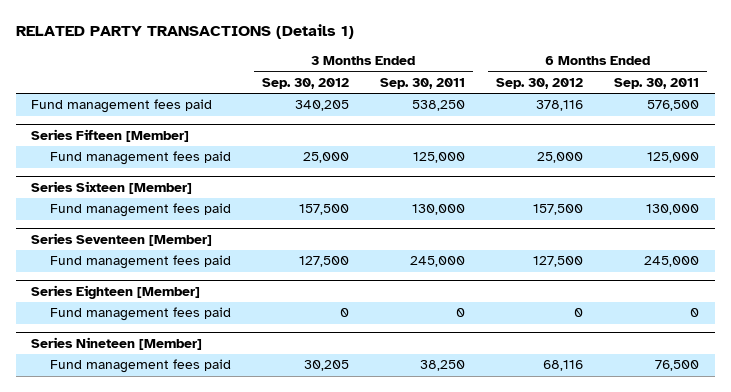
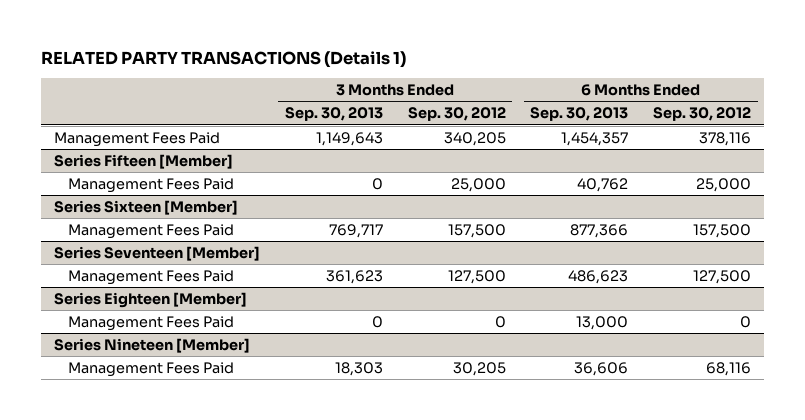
[379,78,465,90] Sep. 30, 2011 -> none
[614,78,700,90] Sep. 30, 2011 -> none
none -> [284,107,383,122] Sep. 30, 2013
none -> [530,107,629,122] Sep. 30, 2013
[31,99,213,114] Fund management fees paid -> [53,131,220,147] Management Fees Paid
[49,151,231,166] Fund management fees paid -> [68,177,235,193] Management Fees Paid
[49,203,231,218] Fund management fees paid -> [68,223,235,239] Management Fees Paid
[49,255,231,270] Fund management fees paid -> [68,269,235,285] Management Fees Paid
[49,307,231,322] Fund management fees paid -> [68,315,235,331] Management Fees Paid
[49,359,231,374] Fund management fees paid -> [68,361,235,377] Management Fees Paid

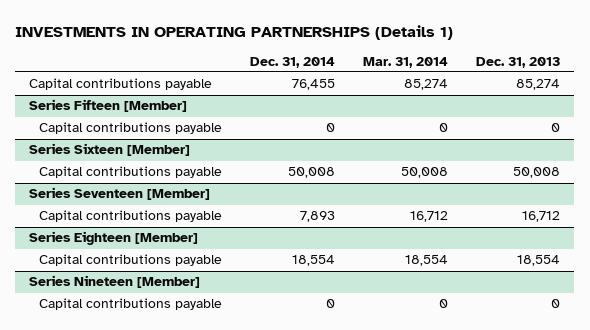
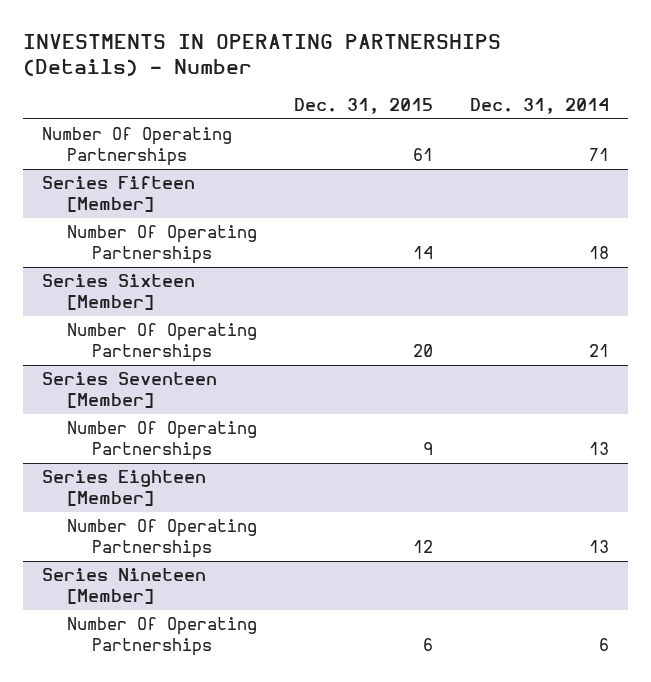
[15,24,454,40] INVESTMENTS IN OPERATING PARTNERSHIPS (Details 1) -> [23,33,502,77] INVESTMENTS IN OPERATING PARTNERSHIPS (Details) - Number
[363,56,449,68] Mar. 31, 2014 -> none
[476,56,561,68] Dec. 31, 2013 -> none
none -> [294,97,434,114] Dec. 31, 2015
[29,78,213,91] Capital contributions payable -> none
none -> [41,127,232,166] Number Of Operating Partnerships
[39,122,223,135] Capital contributions payable -> none
none -> [67,225,258,264] Number Of Operating Partnerships
[39,166,223,179] Capital contributions payable -> none
none -> [67,323,258,362] Number Of Operating Partnerships
[39,210,223,223] Capital contributions payable -> none
none -> [67,421,258,460] Number Of Operating Partnerships
[39,254,223,267] Capital contributions payable -> none
none -> [67,519,258,558] Number Of Operating Partnerships
[39,298,223,311] Capital contributions payable -> none
none -> [67,617,258,656] Number Of Operating Partnerships

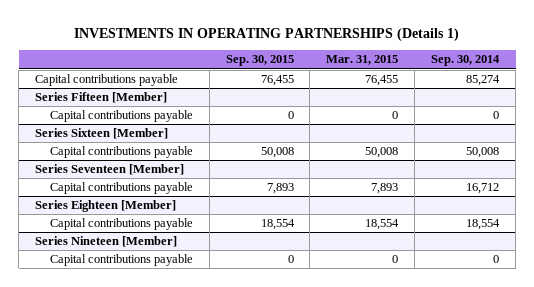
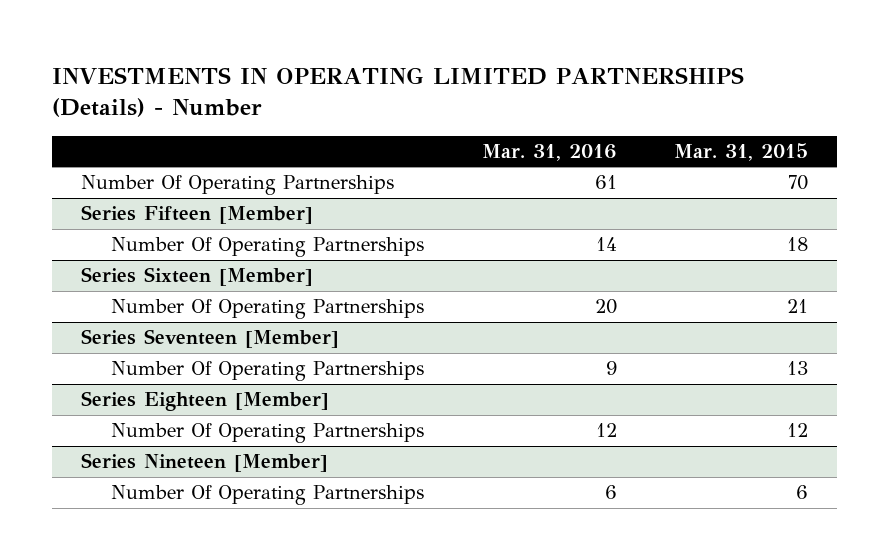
[74,27,460,41] INVESTMENTS IN OPERATING PARTNERSHIPS (Details 1) -> [52,66,745,118] INVESTMENTS IN OPERATING LIMITED PARTNERSHIPS (Details) - Number
[225,55,294,67] Sep. 30, 2015 -> none
[431,55,501,67] Sep. 30, 2014 -> none
none -> [481,143,617,161] Mar. 31, 2016
[35,74,179,87] Capital contributions payable -> none
none -> [81,175,395,196] Number Of Operating Partnerships
[49,110,193,123] Capital contributions payable -> none
none -> [111,237,425,258] Number Of Operating Partnerships
[49,146,193,159] Capital contributions payable -> none
none -> [111,299,425,320] Number Of Operating Partnerships
[49,182,193,195] Capital contributions payable -> none
none -> [111,361,425,382] Number Of Operating Partnerships
[49,218,193,231] Capital contributions payable -> none
none -> [111,423,425,444] Number Of Operating Partnerships
[49,254,193,267] Capital contributions payable -> none
none -> [111,485,425,506] Number Of Operating Partnerships

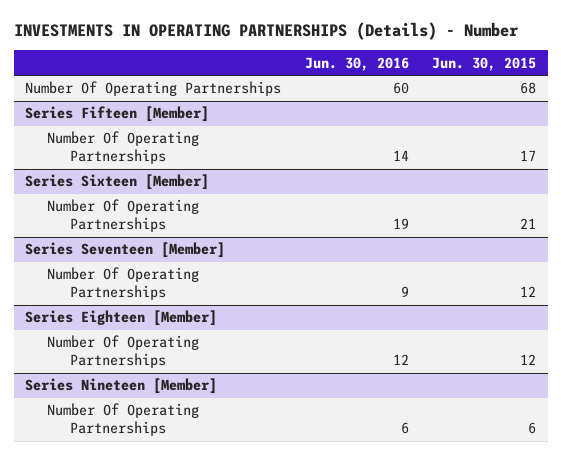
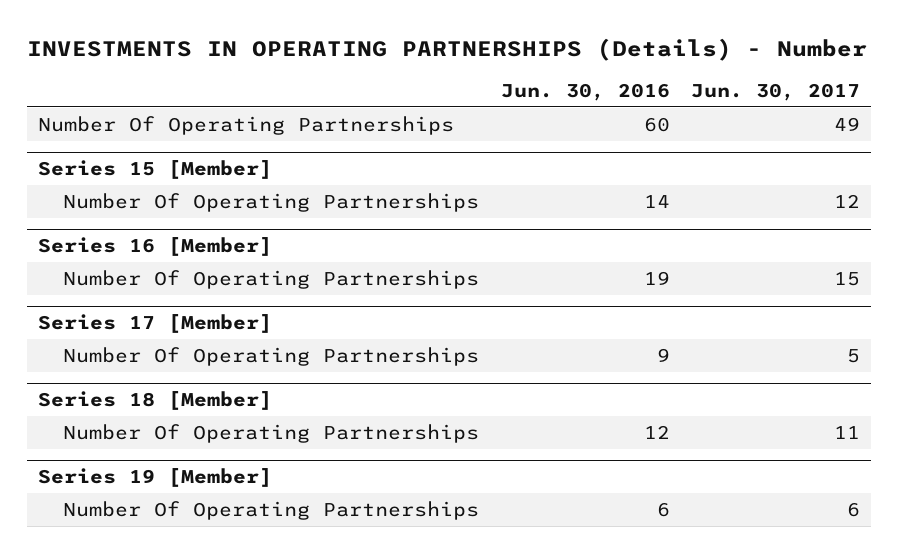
[432,56,537,71] Jun. 30, 2015 -> none
none -> [691,82,861,101] Jun. 30, 2017
[25,106,210,123] Series Fifteen [Member] -> [37,160,272,180] Series 15 [Member]
[25,174,210,191] Series Sixteen [Member] -> [37,237,272,257] Series 16 [Member]
[25,242,226,259] Series Seventeen [Member] -> [37,314,272,334] Series 17 [Member]
[25,310,218,327] Series Eighteen [Member] -> [37,391,272,411] Series 18 [Member]
[25,378,218,395] Series Nineteen [Member] -> [37,468,272,488] Series 19 [Member]

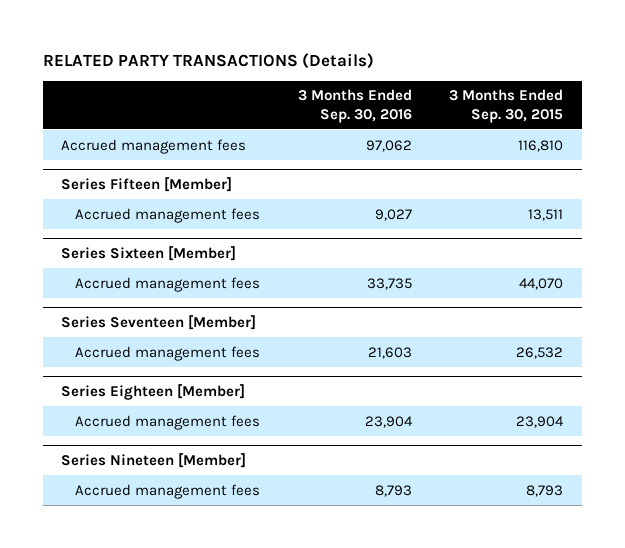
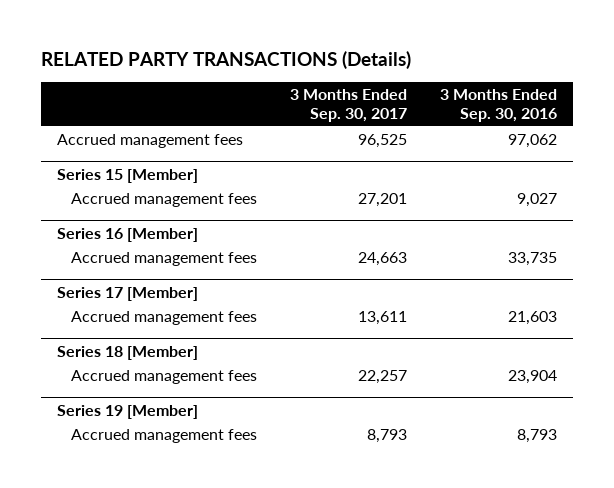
[449,89,564,123] 3 Months Ended Sep. 30, 2015 -> none
none -> [289,89,407,123] 3 Months Ended Sep. 30, 2017
[61,176,233,192] Series Fifteen [Member] -> [57,168,199,183] Series 15 [Member]
[61,245,237,261] Series Sixteen [Member] -> [57,227,199,242] Series 16 [Member]
[61,314,257,330] Series Seventeen [Member] -> [57,286,199,301] Series 17 [Member]
[61,383,246,400] Series Eighteen [Member] -> [57,345,199,360] Series 18 [Member]
[61,452,247,468] Series Nineteen [Member] -> [57,404,199,419] Series 19 [Member]

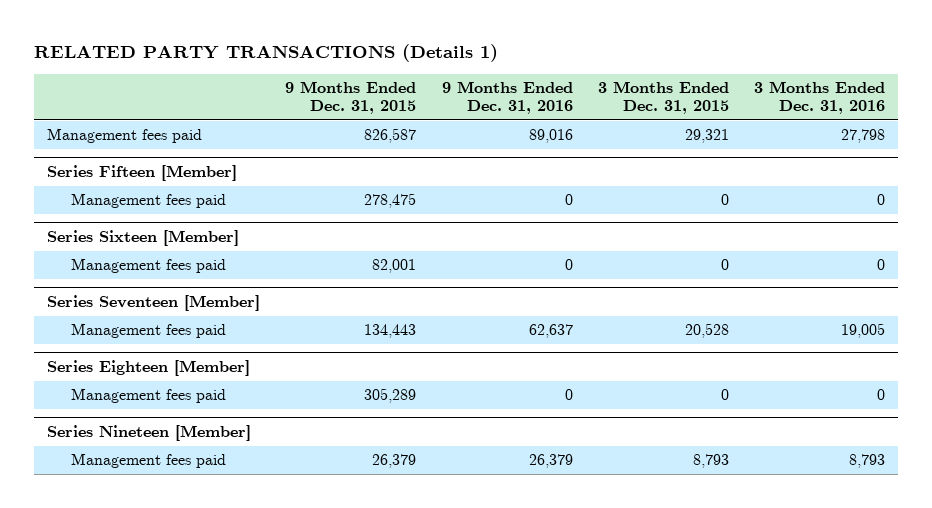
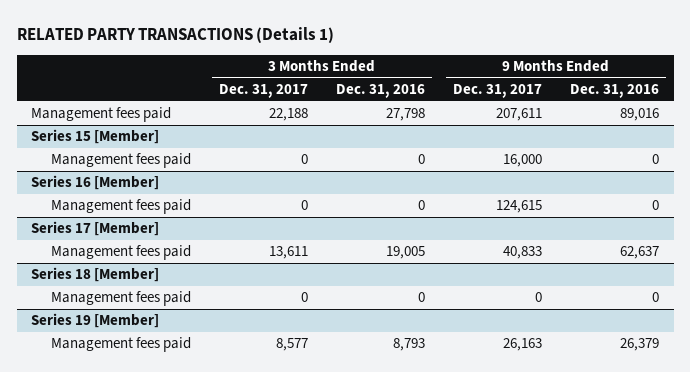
[285,81,417,115] 9 Months Ended Dec. 31, 2015 -> none
[598,81,730,115] 3 Months Ended Dec. 31, 2015 -> none
none -> [218,84,308,99] Dec. 31, 2017
none -> [453,84,543,99] Dec. 31, 2017
[46,165,237,182] Series Fifteen [Member] -> [30,129,159,145] Series 15 [Member]
[46,230,239,247] Series Sixteen [Member] -> [30,175,159,191] Series 16 [Member]
[46,295,260,312] Series Seventeen [Member] -> [30,221,159,237] Series 17 [Member]
[46,360,250,377] Series Eighteen [Member] -> [30,267,159,283] Series 18 [Member]
[46,425,251,442] Series Nineteen [Member] -> [30,313,159,329] Series 19 [Member]

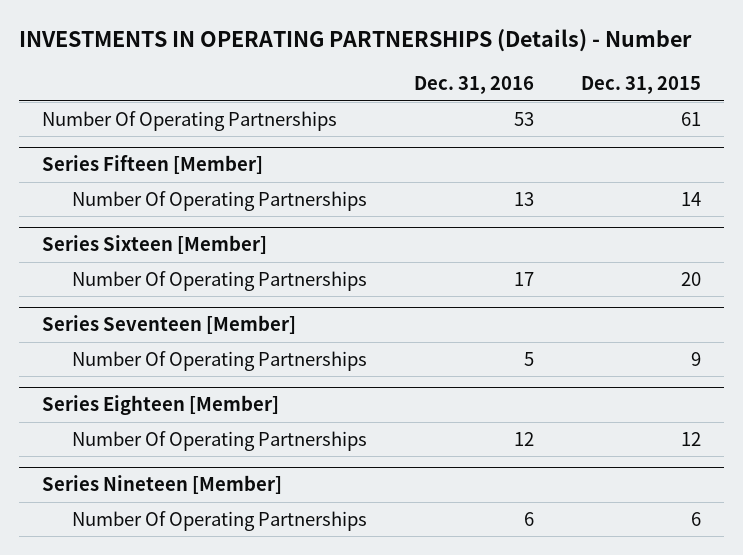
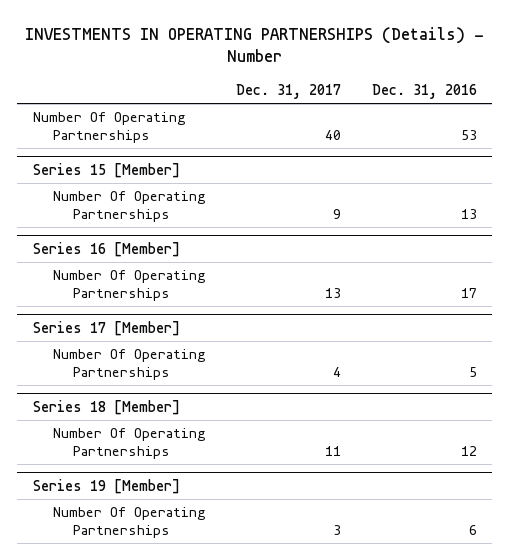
[580,76,701,95] Dec. 31, 2015 -> none
none -> [236,83,342,99] Dec. 31, 2017
[42,155,264,175] Series Fifteen [Member] -> [32,163,180,179] Series 15 [Member]
[42,235,268,255] Series Sixteen [Member] -> [32,242,180,258] Series 16 [Member]
[42,315,297,335] Series Seventeen [Member] -> [32,321,180,337] Series 17 [Member]
[42,395,280,416] Series Eighteen [Member] -> [32,400,180,416] Series 18 [Member]
[42,475,283,495] Series Nineteen [Member] -> [32,479,180,495] Series 19 [Member]

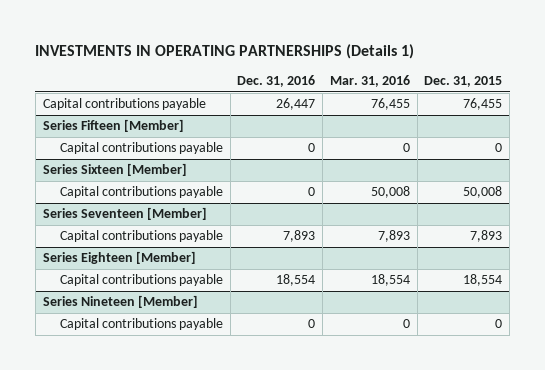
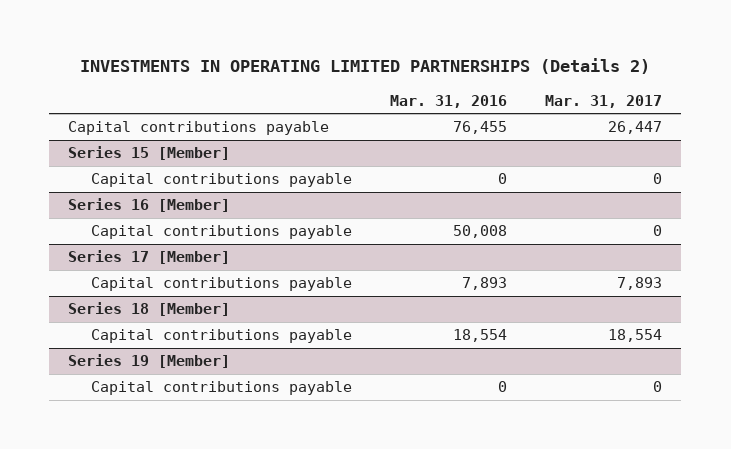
[35,44,415,60] INVESTMENTS IN OPERATING PARTNERSHIPS (Details 1) -> [80,58,651,75] INVESTMENTS IN OPERATING LIMITED PARTNERSHIPS (Details 2)
[237,75,316,88] Dec. 31, 2016 -> none
[424,76,503,88] Dec. 31, 2015 -> none
none -> [545,94,663,108] Mar. 31, 2017
[42,119,184,133] Series Fifteen [Member] -> [68,146,231,161] Series 15 [Member]
[42,163,187,177] Series Sixteen [Member] -> [68,198,231,213] Series 16 [Member]
[42,207,207,221] Series Seventeen [Member] -> [68,250,231,265] Series 17 [Member]
[42,251,196,265] Series Eighteen [Member] -> [68,302,231,317] Series 18 [Member]
[42,295,198,309] Series Nineteen [Member] -> [68,354,231,369] Series 19 [Member]

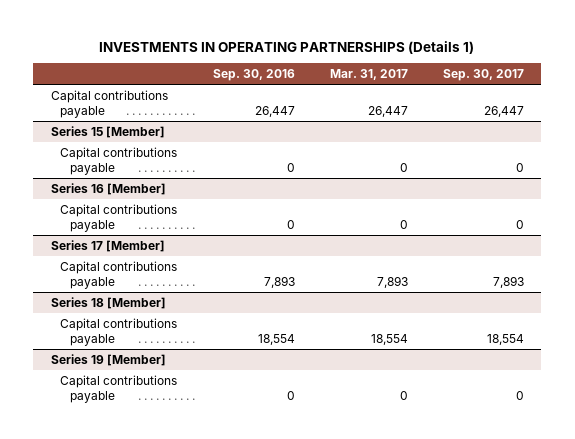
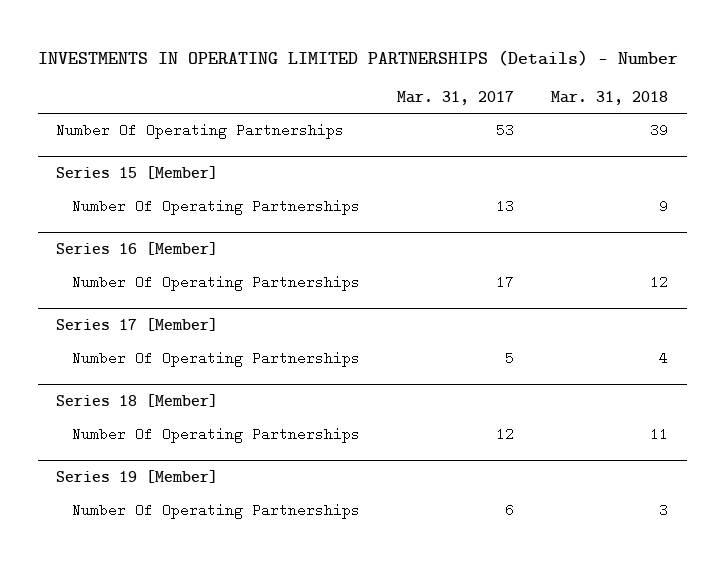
[99,40,475,54] INVESTMENTS IN OPERATING PARTNERSHIPS (Details 1) -> [37,49,678,66] INVESTMENTS IN OPERATING LIMITED PARTNERSHIPS (Details) - Number
[212,69,295,82] Sep. 30, 2016 -> none
[442,69,524,82] Sep. 30, 2017 -> none
none -> [551,90,669,105] Mar. 31, 2018
[50,89,168,119] Capital contributions payable -> none
none -> [56,123,345,140] Number Of Operating Partnerships
[60,146,178,176] Capital contributions payable -> none
none -> [72,199,361,216] Number Of Operating Partnerships
[60,203,178,233] Capital contributions payable -> none
none -> [72,275,361,292] Number Of Operating Partnerships
[60,260,178,290] Capital contributions payable -> none
none -> [72,351,361,368] Number Of Operating Partnerships
[60,317,178,347] Capital contributions payable -> none
none -> [72,427,361,444] Number Of Operating Partnerships
[60,374,178,404] Capital contributions payable -> none
none -> [72,503,361,520] Number Of Operating Partnerships

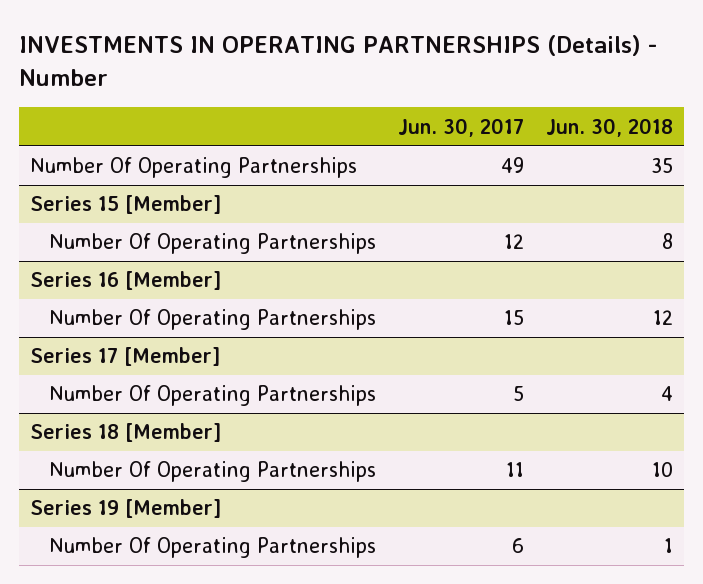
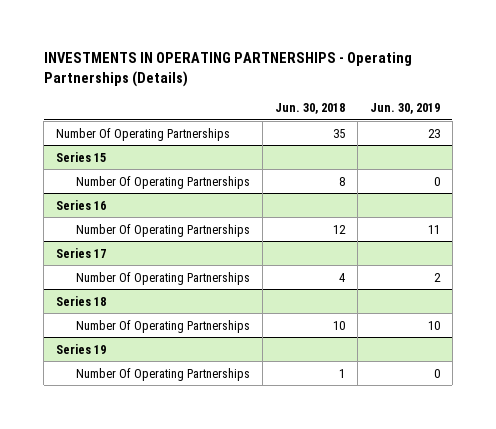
[19,34,658,87] INVESTMENTS IN OPERATING PARTNERSHIPS (Details) - Number -> [43,52,412,87] INVESTMENTS IN OPERATING PARTNERSHIPS - Operating Partnerships (Details)
[397,117,524,137] Jun. 30, 2017 -> none
none -> [369,103,440,115] Jun. 30, 2019
[30,195,222,215] Series 15 [Member] -> [56,151,107,162] Series 15
[30,271,222,291] Series 16 [Member] -> [56,199,107,210] Series 16
[30,347,221,367] Series 17 [Member] -> [56,247,107,258] Series 17
[30,423,222,443] Series 18 [Member] -> [56,295,107,306] Series 18
[30,499,222,519] Series 19 [Member] -> [56,343,107,354] Series 19

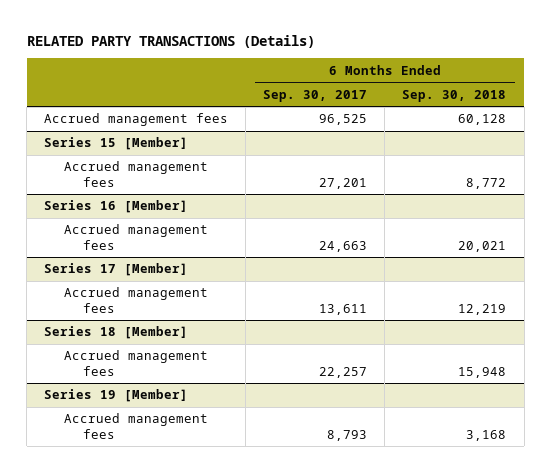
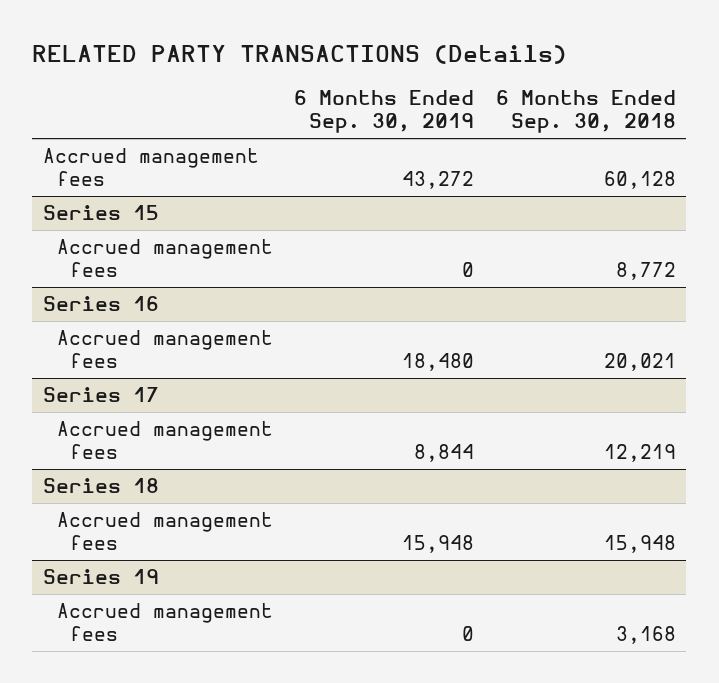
[263,89,368,102] Sep. 30, 2017 -> none
none -> [294,90,475,134] 6 Months Ended Sep. 30, 2019
[44,137,189,151] Series 15 [Member] -> [43,205,160,221] Series 15
[44,200,189,214] Series 16 [Member] -> [43,296,160,312] Series 16
[44,263,189,277] Series 17 [Member] -> [43,387,160,403] Series 17
[44,326,189,340] Series 18 [Member] -> [43,478,160,494] Series 18
[44,389,189,403] Series 19 [Member] -> [43,569,160,585] Series 19

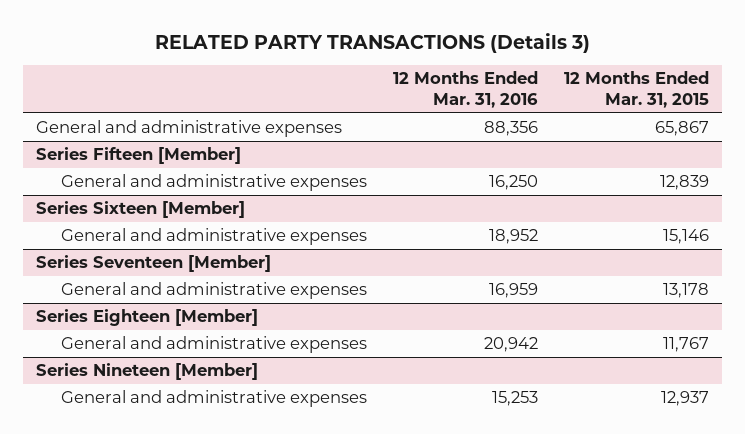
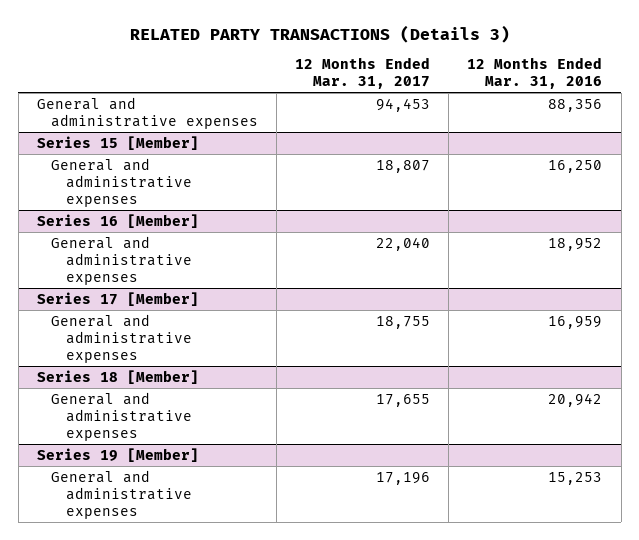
[564,71,710,108] 12 Months Ended Mar. 31, 2015 -> none
none -> [295,57,431,90] 12 Months Ended Mar. 31, 2017
[36,147,242,165] Series Fifteen [Member] -> [36,135,199,150] Series 15 [Member]
[36,201,246,219] Series Sixteen [Member] -> [36,213,199,228] Series 16 [Member]
[36,255,272,273] Series Seventeen [Member] -> [36,291,199,306] Series 17 [Member]
[36,309,259,327] Series Eighteen [Member] -> [36,369,199,384] Series 18 [Member]
[36,363,259,381] Series Nineteen [Member] -> [36,447,199,462] Series 19 [Member]

